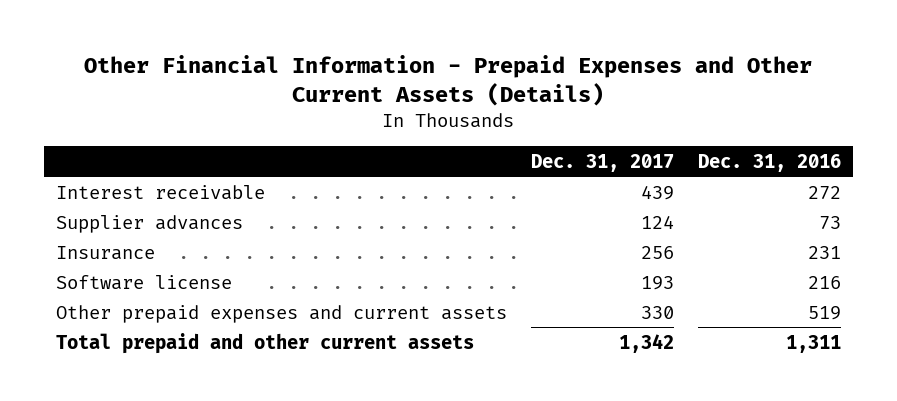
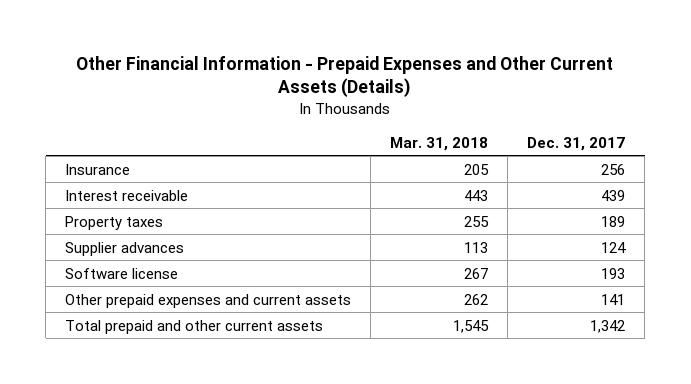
[697,153,841,172] Dec. 31, 2016 -> none
none -> [390,136,489,151] Mar. 31, 2018
[55,245,155,260] Insurance -> [65,163,131,175] Insurance
none -> [65,215,164,230] Property taxes
[640,305,674,319] 330 -> [601,293,626,305] 141

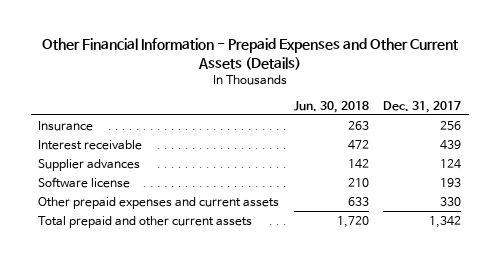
[390,136,489,151] Mar. 31, 2018 -> none
none -> [293,100,369,113] Jun. 30, 2018
[65,215,164,230] Property taxes -> none
[601,293,626,305] 141 -> [440,196,462,206] 330

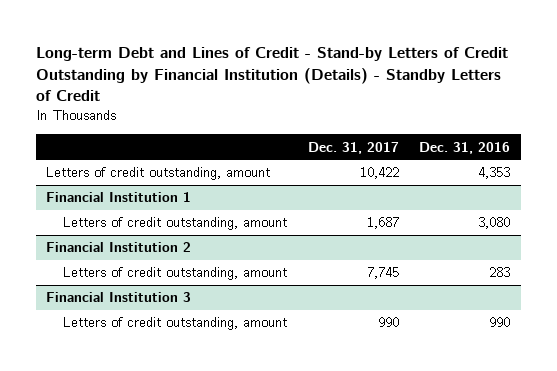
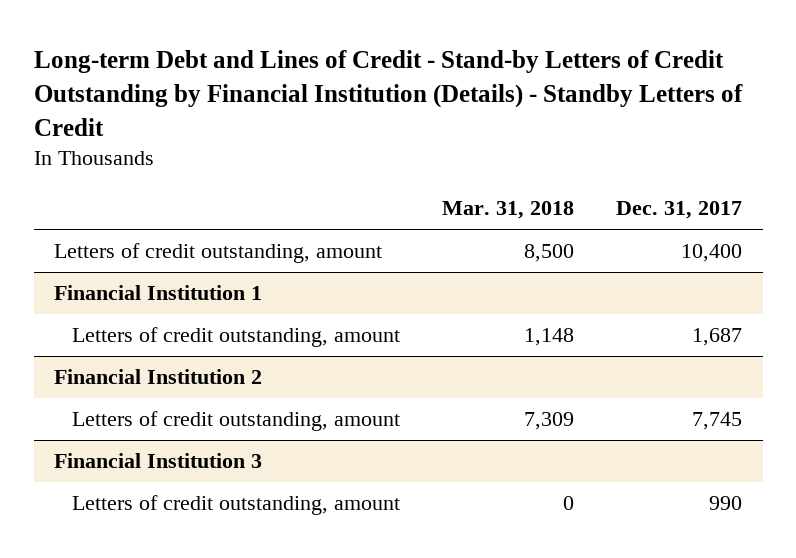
[419,141,511,154] Dec. 31, 2016 -> none
none -> [441,201,574,220] Mar. 31, 2018
[359,167,399,180] 10,422 -> [680,244,742,263] 10,400

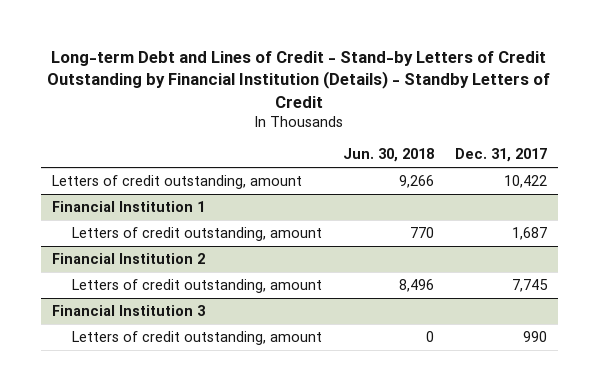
[441,201,574,220] Mar. 31, 2018 -> none
none -> [343,148,435,163] Jun. 30, 2018
[680,244,742,263] 10,400 -> [504,175,548,189] 10,422

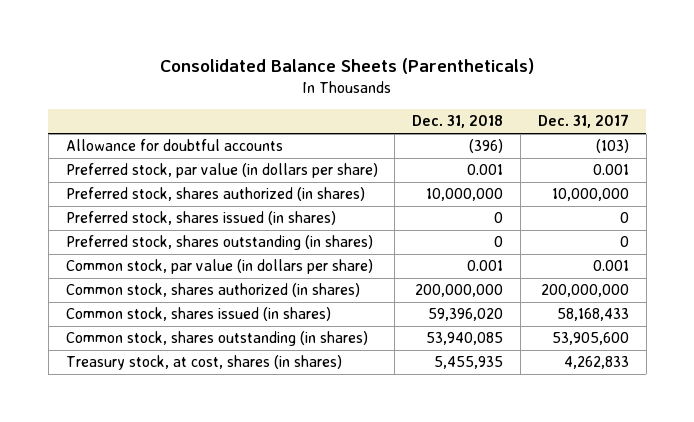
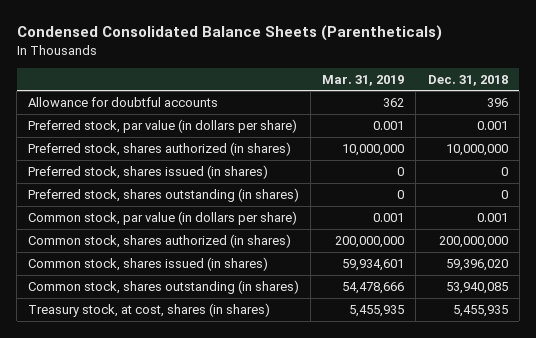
[160,58,535,75] Consolidated Balance Sheets (Parentheticals) -> [16,25,442,42] Condensed Consolidated Balance Sheets (Parentheticals)
[537,114,629,129] Dec. 31, 2017 -> none
none -> [322,74,405,86] Mar. 31, 2019
[469,139,504,154] (396) -> [486,97,508,107] 396

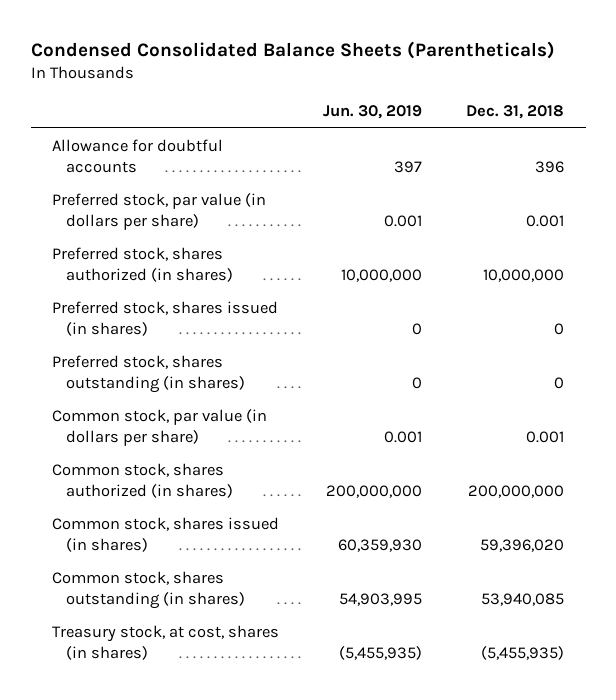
[322,74,405,86] Mar. 31, 2019 -> none
none -> [323,105,423,120] Jun. 30, 2019
[452,304,508,317] 5,455,935 -> [480,645,564,660] (5,455,935)

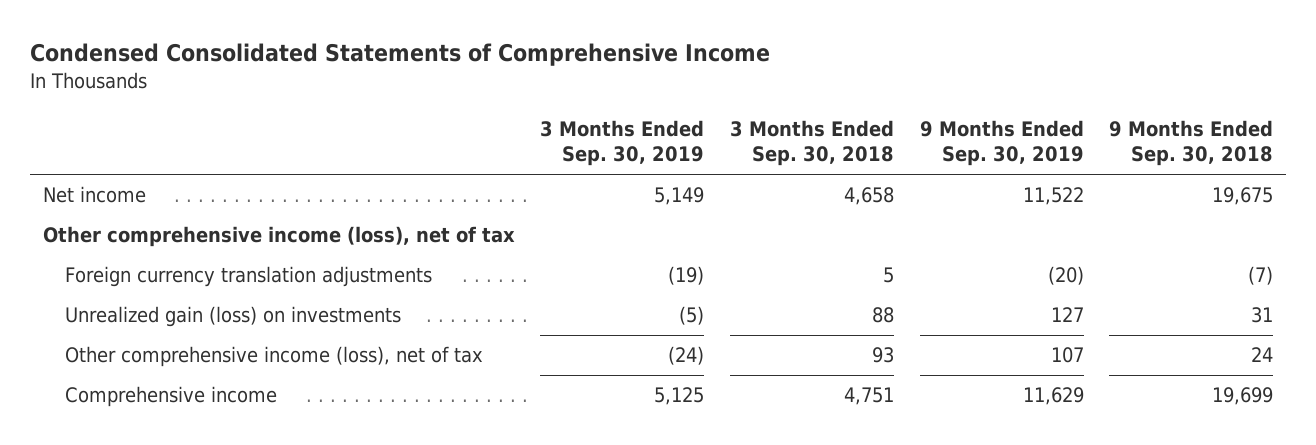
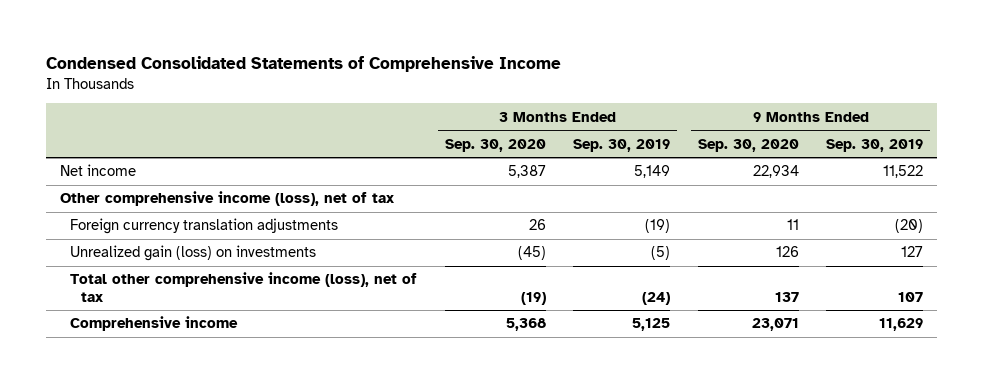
[730,119,895,167] 3 Months Ended Sep. 30, 2018 -> none
[1109,119,1274,167] 9 Months Ended Sep. 30, 2018 -> none
none -> [444,138,546,152] Sep. 30, 2020
none -> [697,138,799,152] Sep. 30, 2020
[65,346,484,368] Other comprehensive income (loss), net of tax -> [70,272,418,302] Total other comprehensive income (loss), net of tax

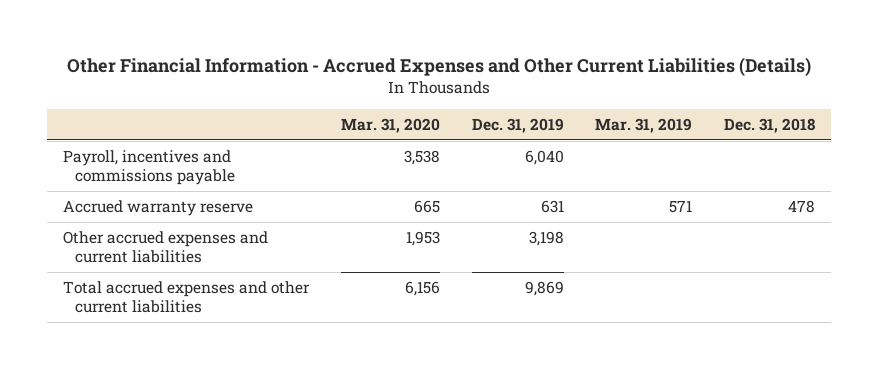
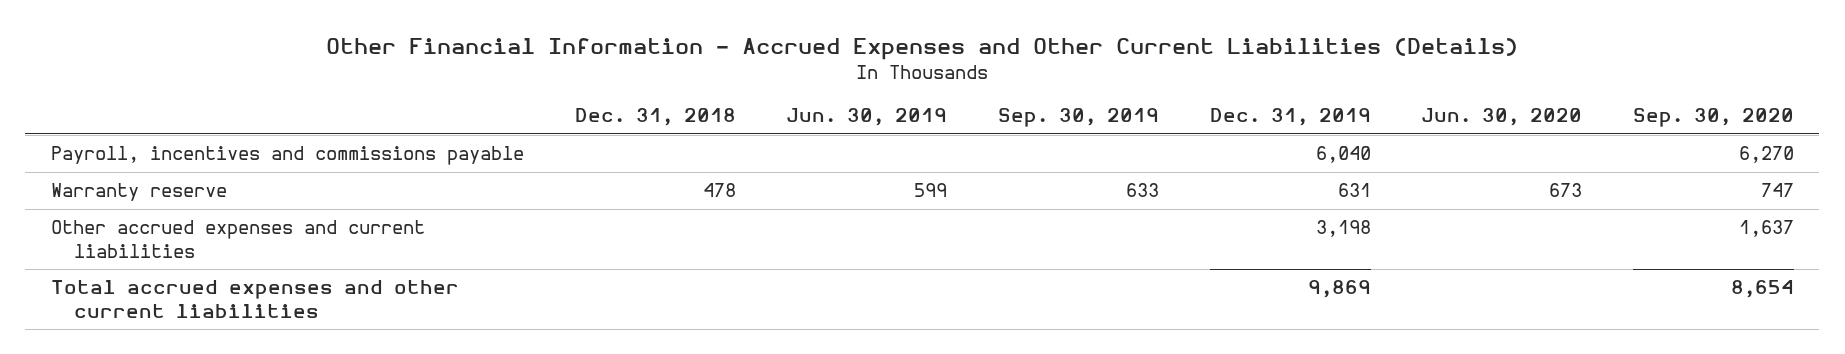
[340,117,440,133] Mar. 31, 2020 -> none
[595,117,693,133] Mar. 31, 2019 -> none
none -> [786,108,948,127] Jun. 30, 2019
none -> [997,108,1159,128] Sep. 30, 2019
none -> [1421,108,1583,127] Jun. 30, 2020
none -> [1633,108,1795,128] Sep. 30, 2020
[63,200,254,217] Accrued warranty reserve -> [50,183,227,202] Warranty reserve

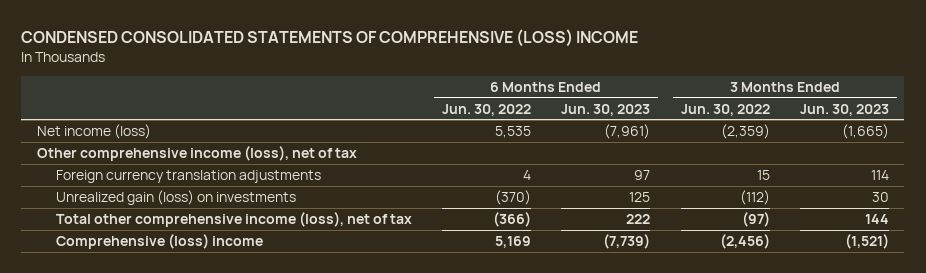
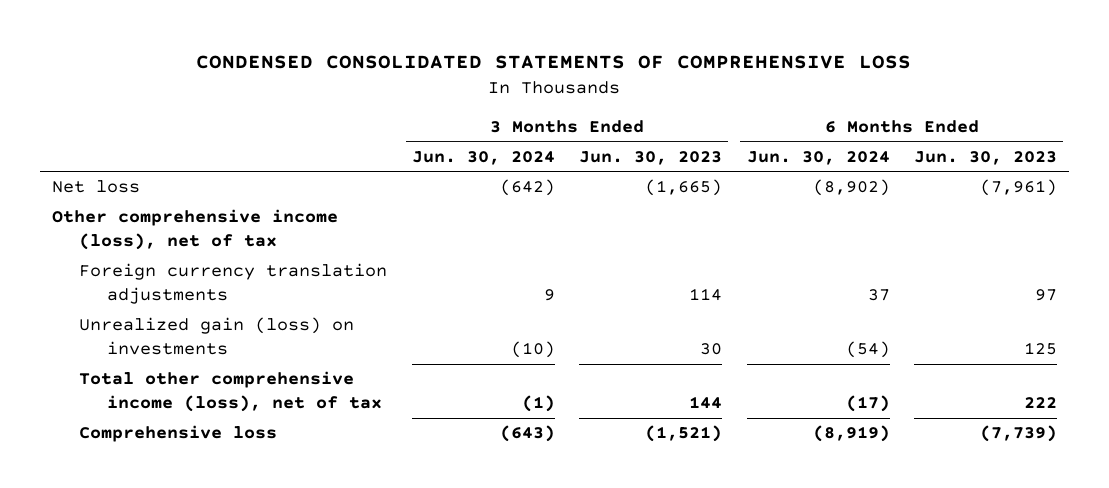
[21,29,639,48] CONDENSED CONSOLIDATED STATEMENTS OF COMPREHENSIVE (LOSS) INCOME -> [196,55,912,70] CONDENSED CONSOLIDATED STATEMENTS OF COMPREHENSIVE LOSS
[441,103,531,116] Jun. 30, 2022 -> none
[680,103,770,116] Jun. 30, 2022 -> none
none -> [411,150,555,165] Jun. 30, 2024
none -> [746,150,890,165] Jun. 30, 2024
[36,123,151,139] Net income (loss) -> [51,180,140,194] Net loss
[55,233,263,249] Comprehensive (loss) income -> [79,425,278,443] Comprehensive loss

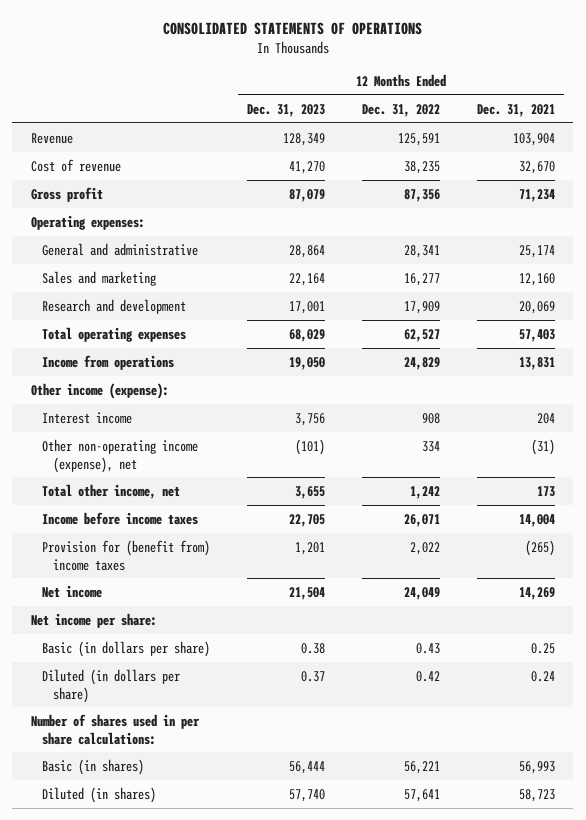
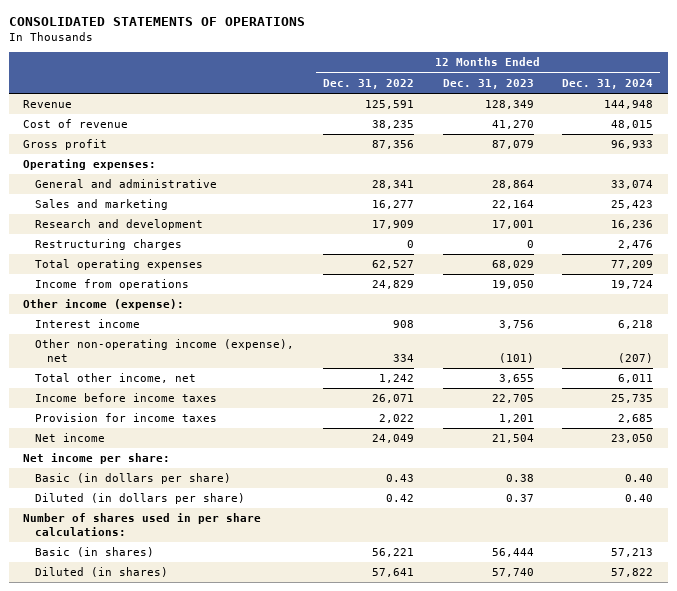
[476,103,555,117] Dec. 31, 2021 -> none
none -> [562,78,654,89] Dec. 31, 2024
none -> [35,239,183,251] Restructuring charges
[41,539,210,571] Provision for (benefit from) income taxes -> [35,413,218,423] Provision for income taxes

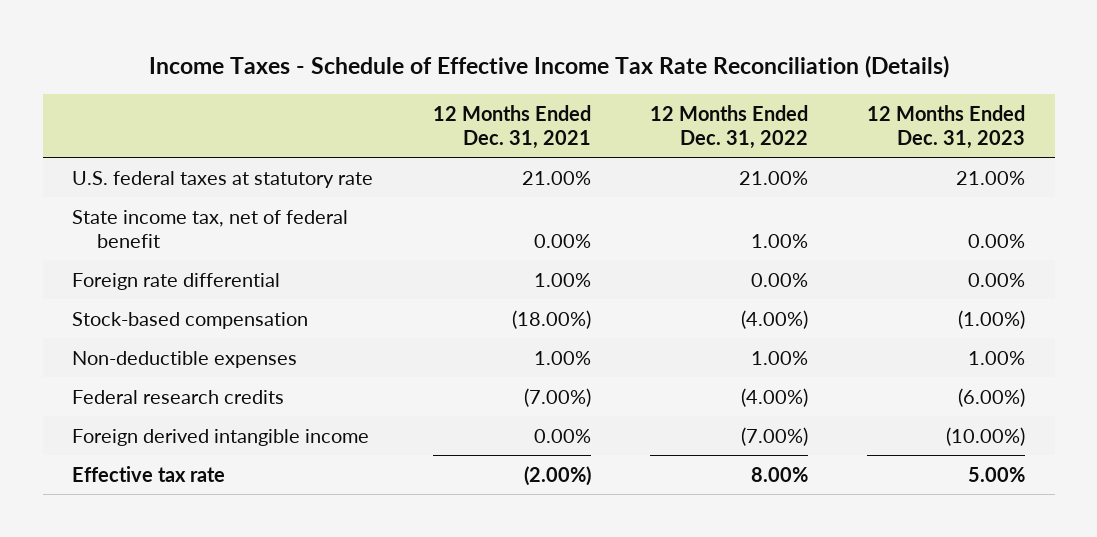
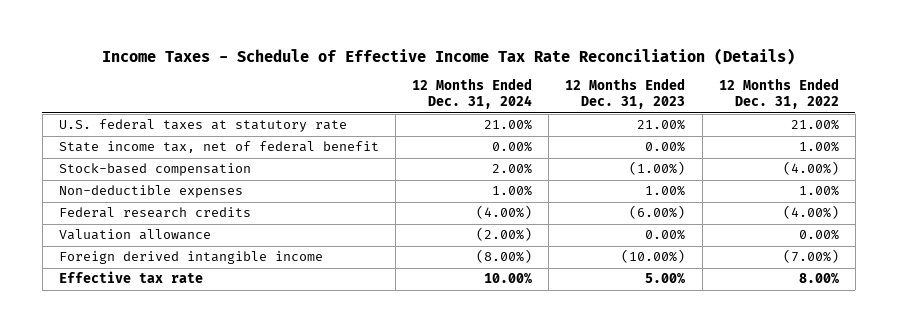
[432,104,591,150] 12 Months Ended Dec. 31, 2021 -> none
none -> [412,78,533,110] 12 Months Ended Dec. 31, 2024
[72,272,281,290] Foreign rate differential -> none
none -> [58,229,211,241] Valuation allowance

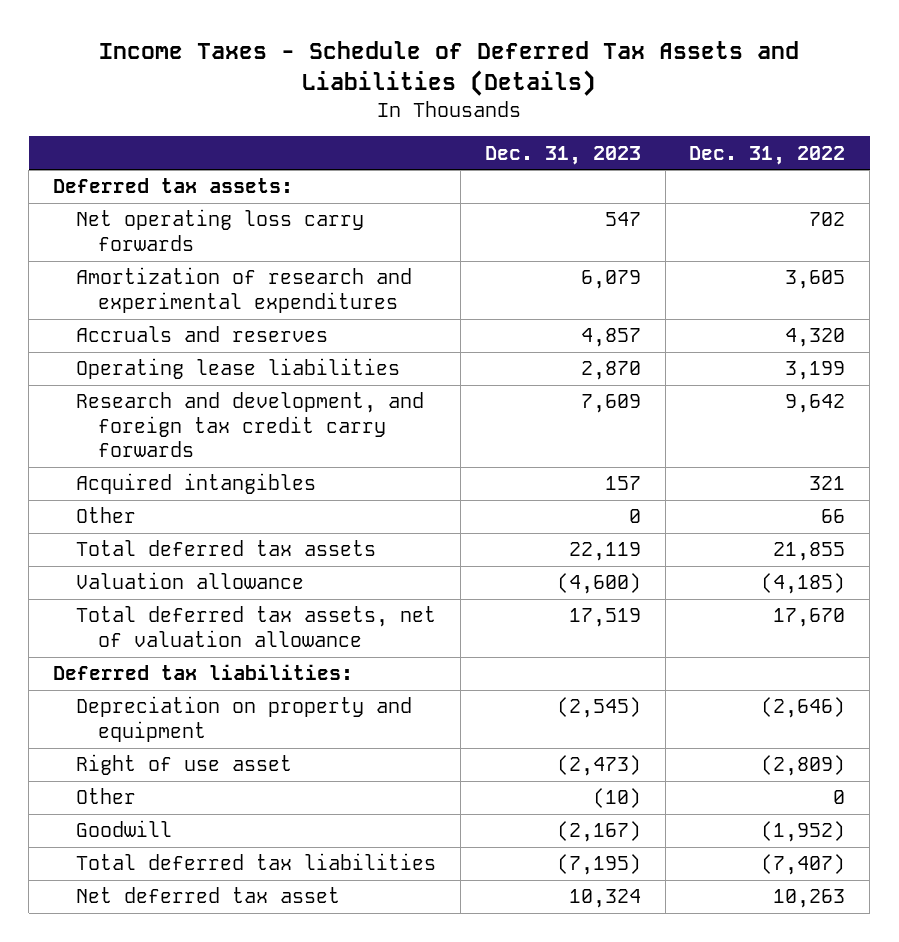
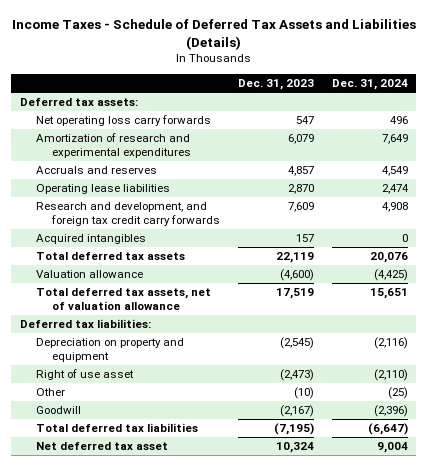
[689,145,846,165] Dec. 31, 2022 -> none
none -> [331,79,408,91] Dec. 31, 2024
[75,507,136,524] Other -> none

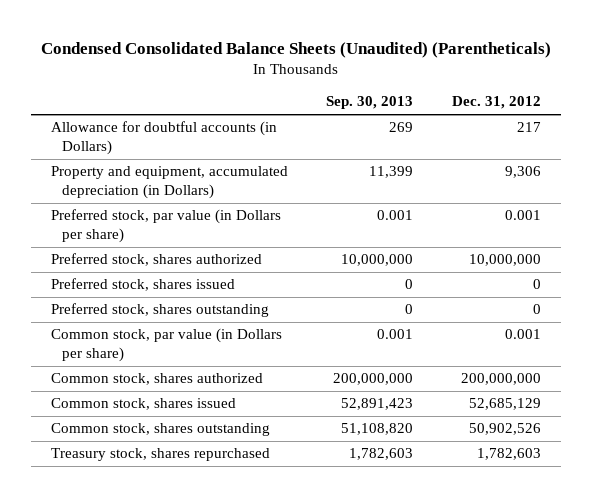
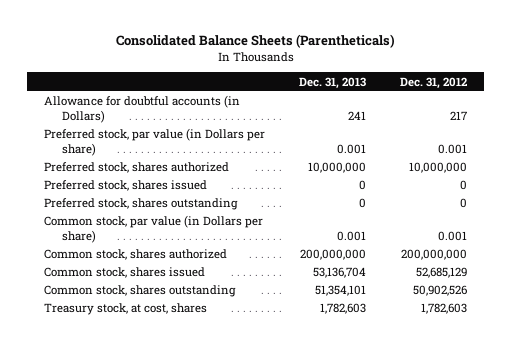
[40,42,551,59] Condensed Consolidated Balance Sheets (Unaudited) (Parentheticals) -> [115,34,395,49] Consolidated Balance Sheets (Parentheticals)
[326,96,414,110] Sep. 30, 2013 -> none
none -> [299,76,367,89] Dec. 31, 2013
[50,166,288,200] Property and equipment, accumulated depreciation (in Dollars) -> none
[50,448,270,462] Treasury stock, shares repurchased -> [44,303,208,316] Treasury stock, at cost, shares

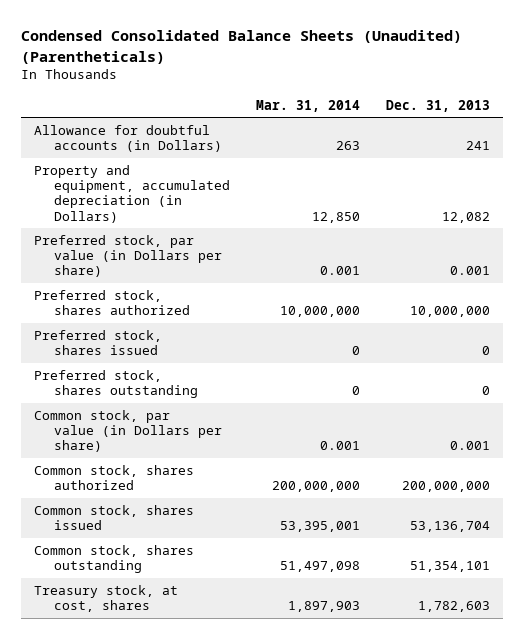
[115,34,395,49] Consolidated Balance Sheets (Parentheticals) -> [20,30,462,64] Condensed Consolidated Balance Sheets (Unaudited) (Parentheticals)
[400,76,468,89] Dec. 31, 2012 -> none
none -> [255,99,360,112] Mar. 31, 2014
none -> [33,165,230,223] Property and equipment, accumulated depreciation (in Dollars)

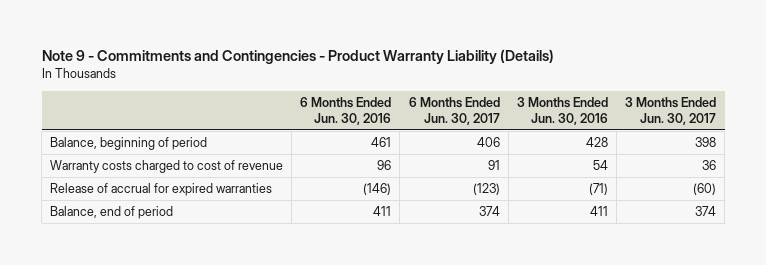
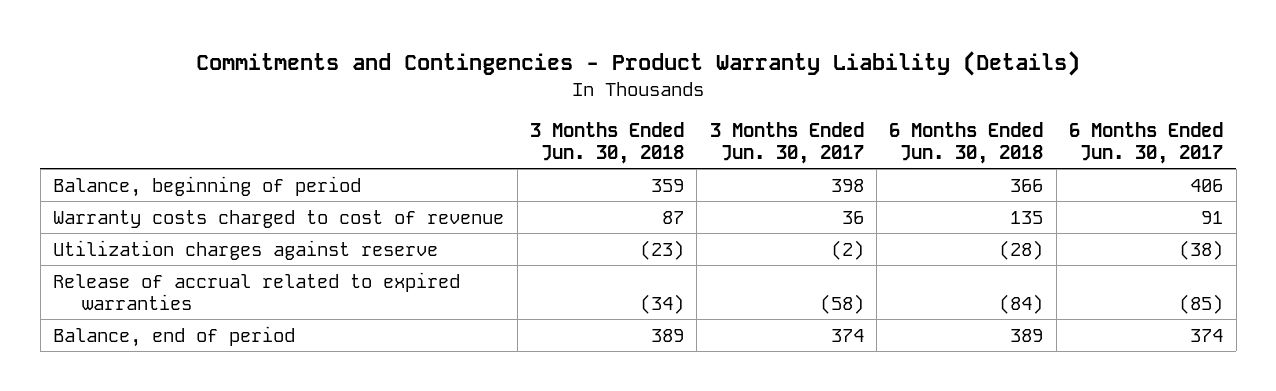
[41,49,554,65] Note 9 - Commitments and Contingencies - Product Warranty Liability (Details) -> [196,50,1081,76] Commitments and Contingencies - Product Warranty Liability (Details)
[300,96,392,126] 6 Months Ended Jun. 30, 2016 -> none
[516,96,608,126] 3 Months Ended Jun. 30, 2016 -> none
none -> [529,122,684,165] 3 Months Ended Jun. 30, 2018
none -> [889,122,1044,165] 6 Months Ended Jun. 30, 2018
none -> [53,239,439,260] Utilization charges against reserve
[50,182,273,196] Release of accrual for expired warranties -> [53,271,461,310] Release of accrual related to expired warranties
[472,182,500,195] (123) -> [1179,293,1224,314] (85)
[692,182,716,195] (60) -> [819,293,864,314] (58)

